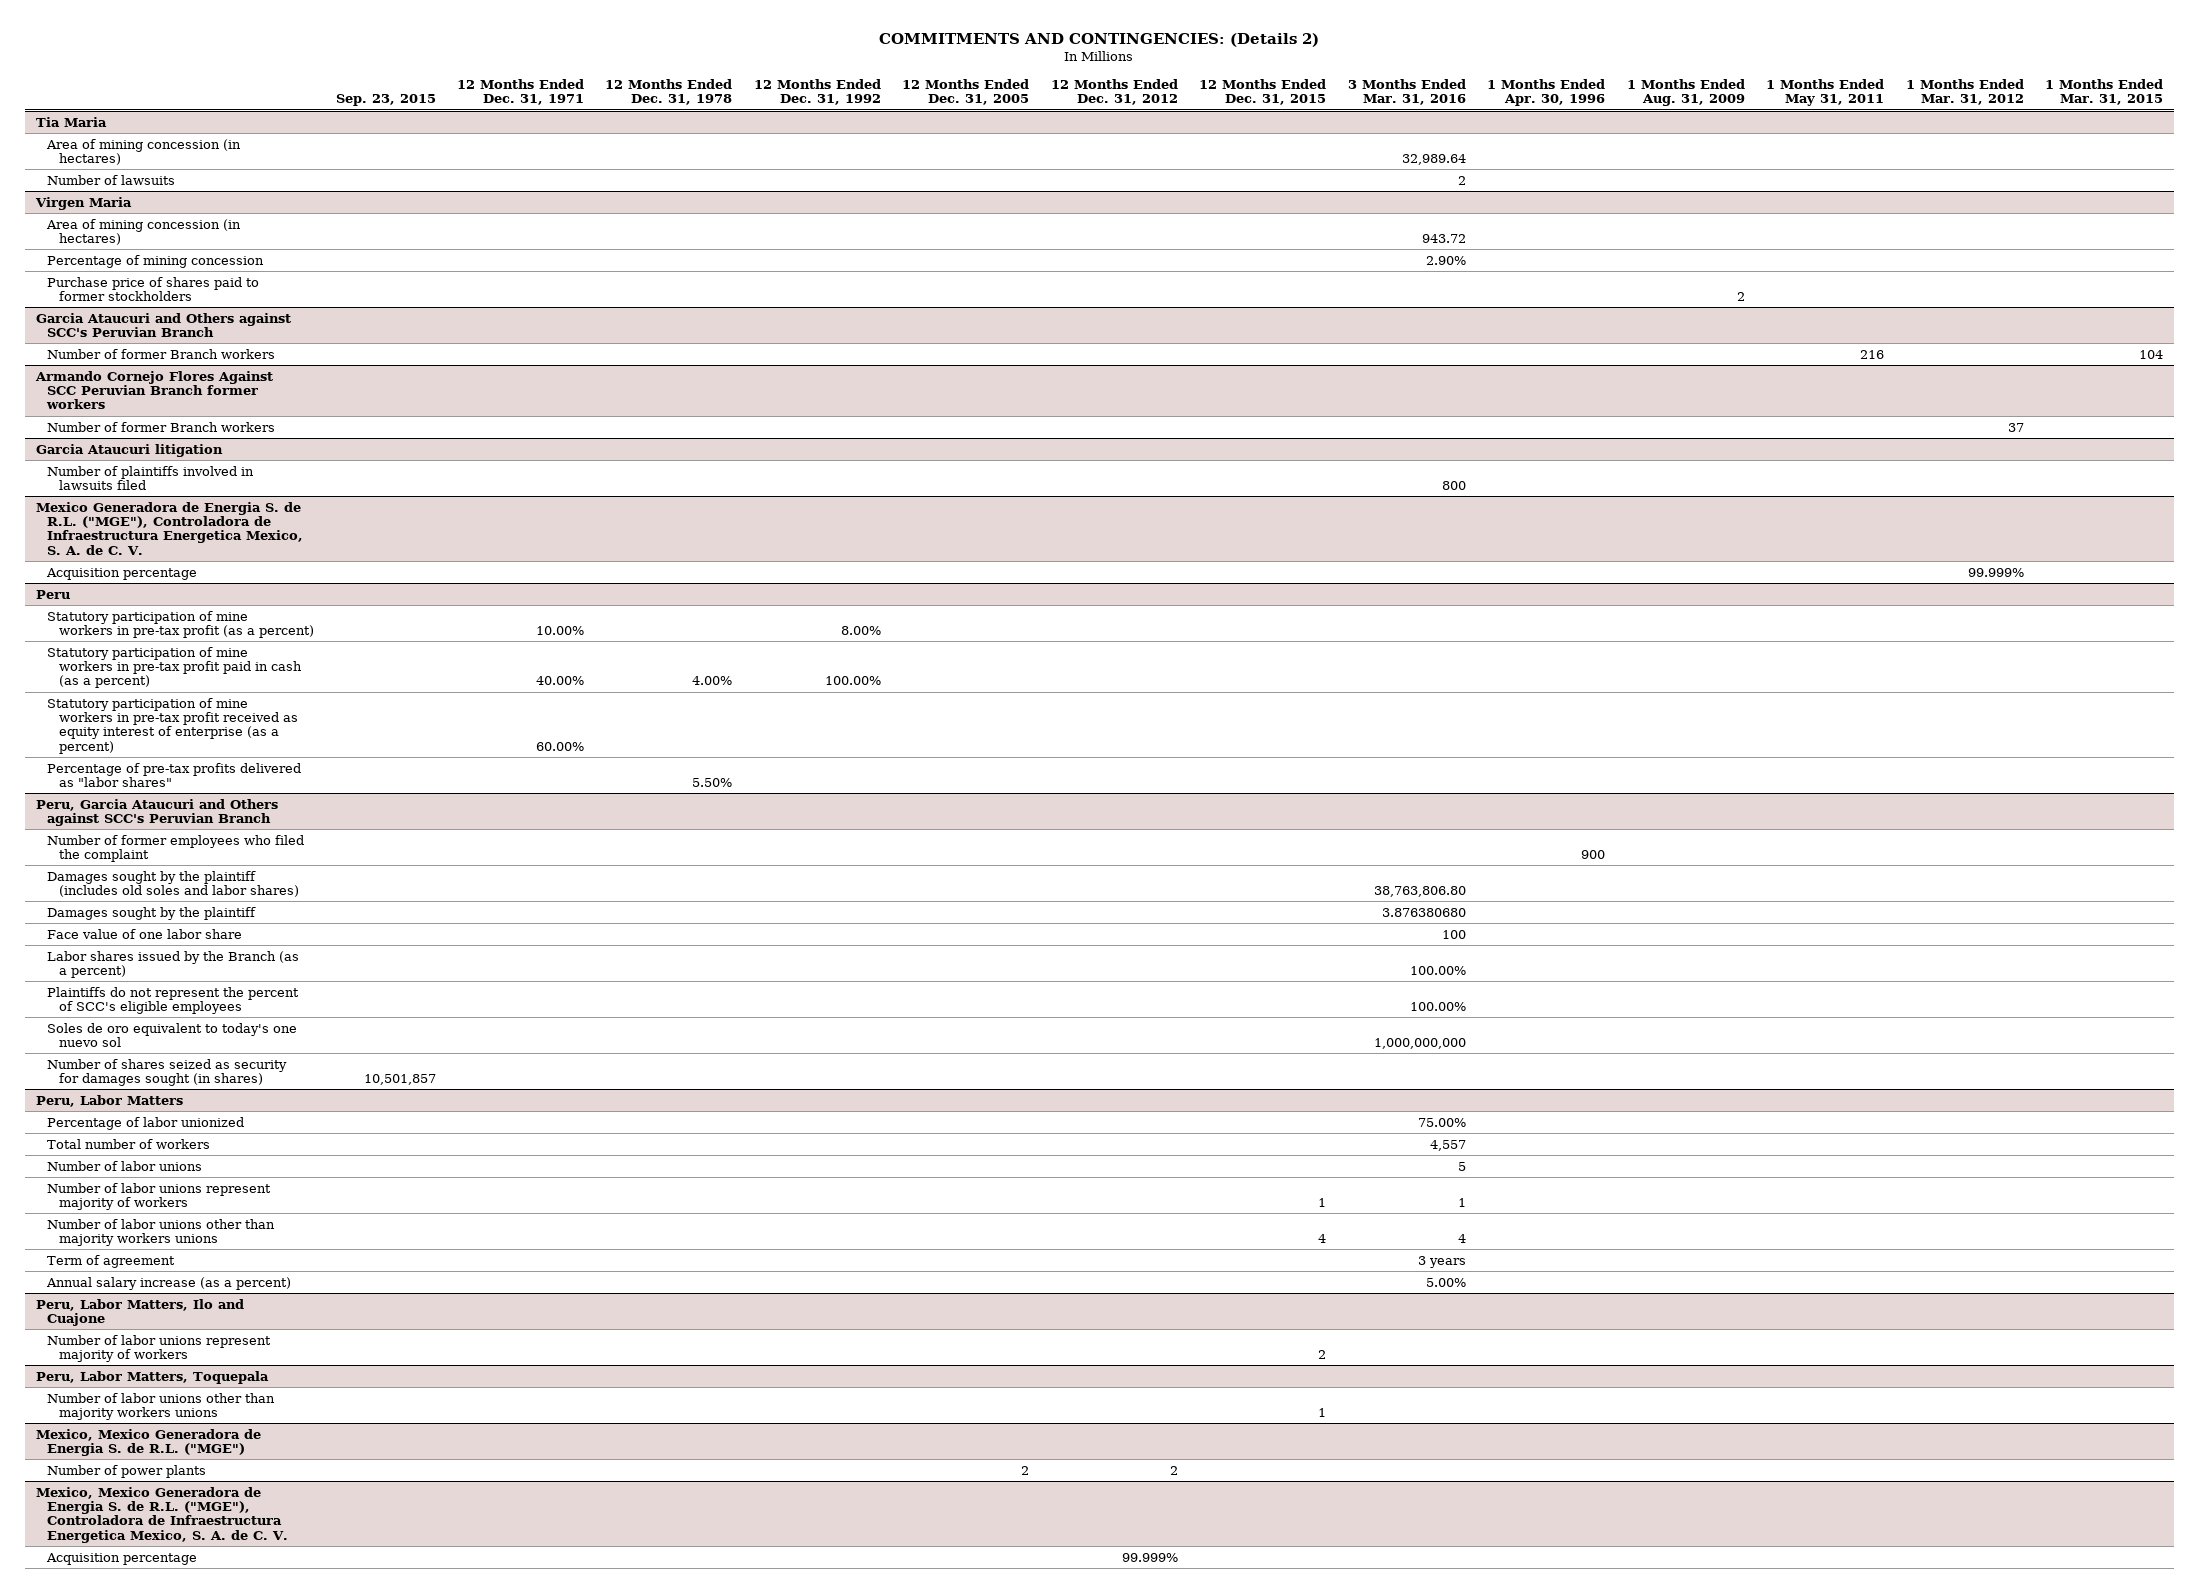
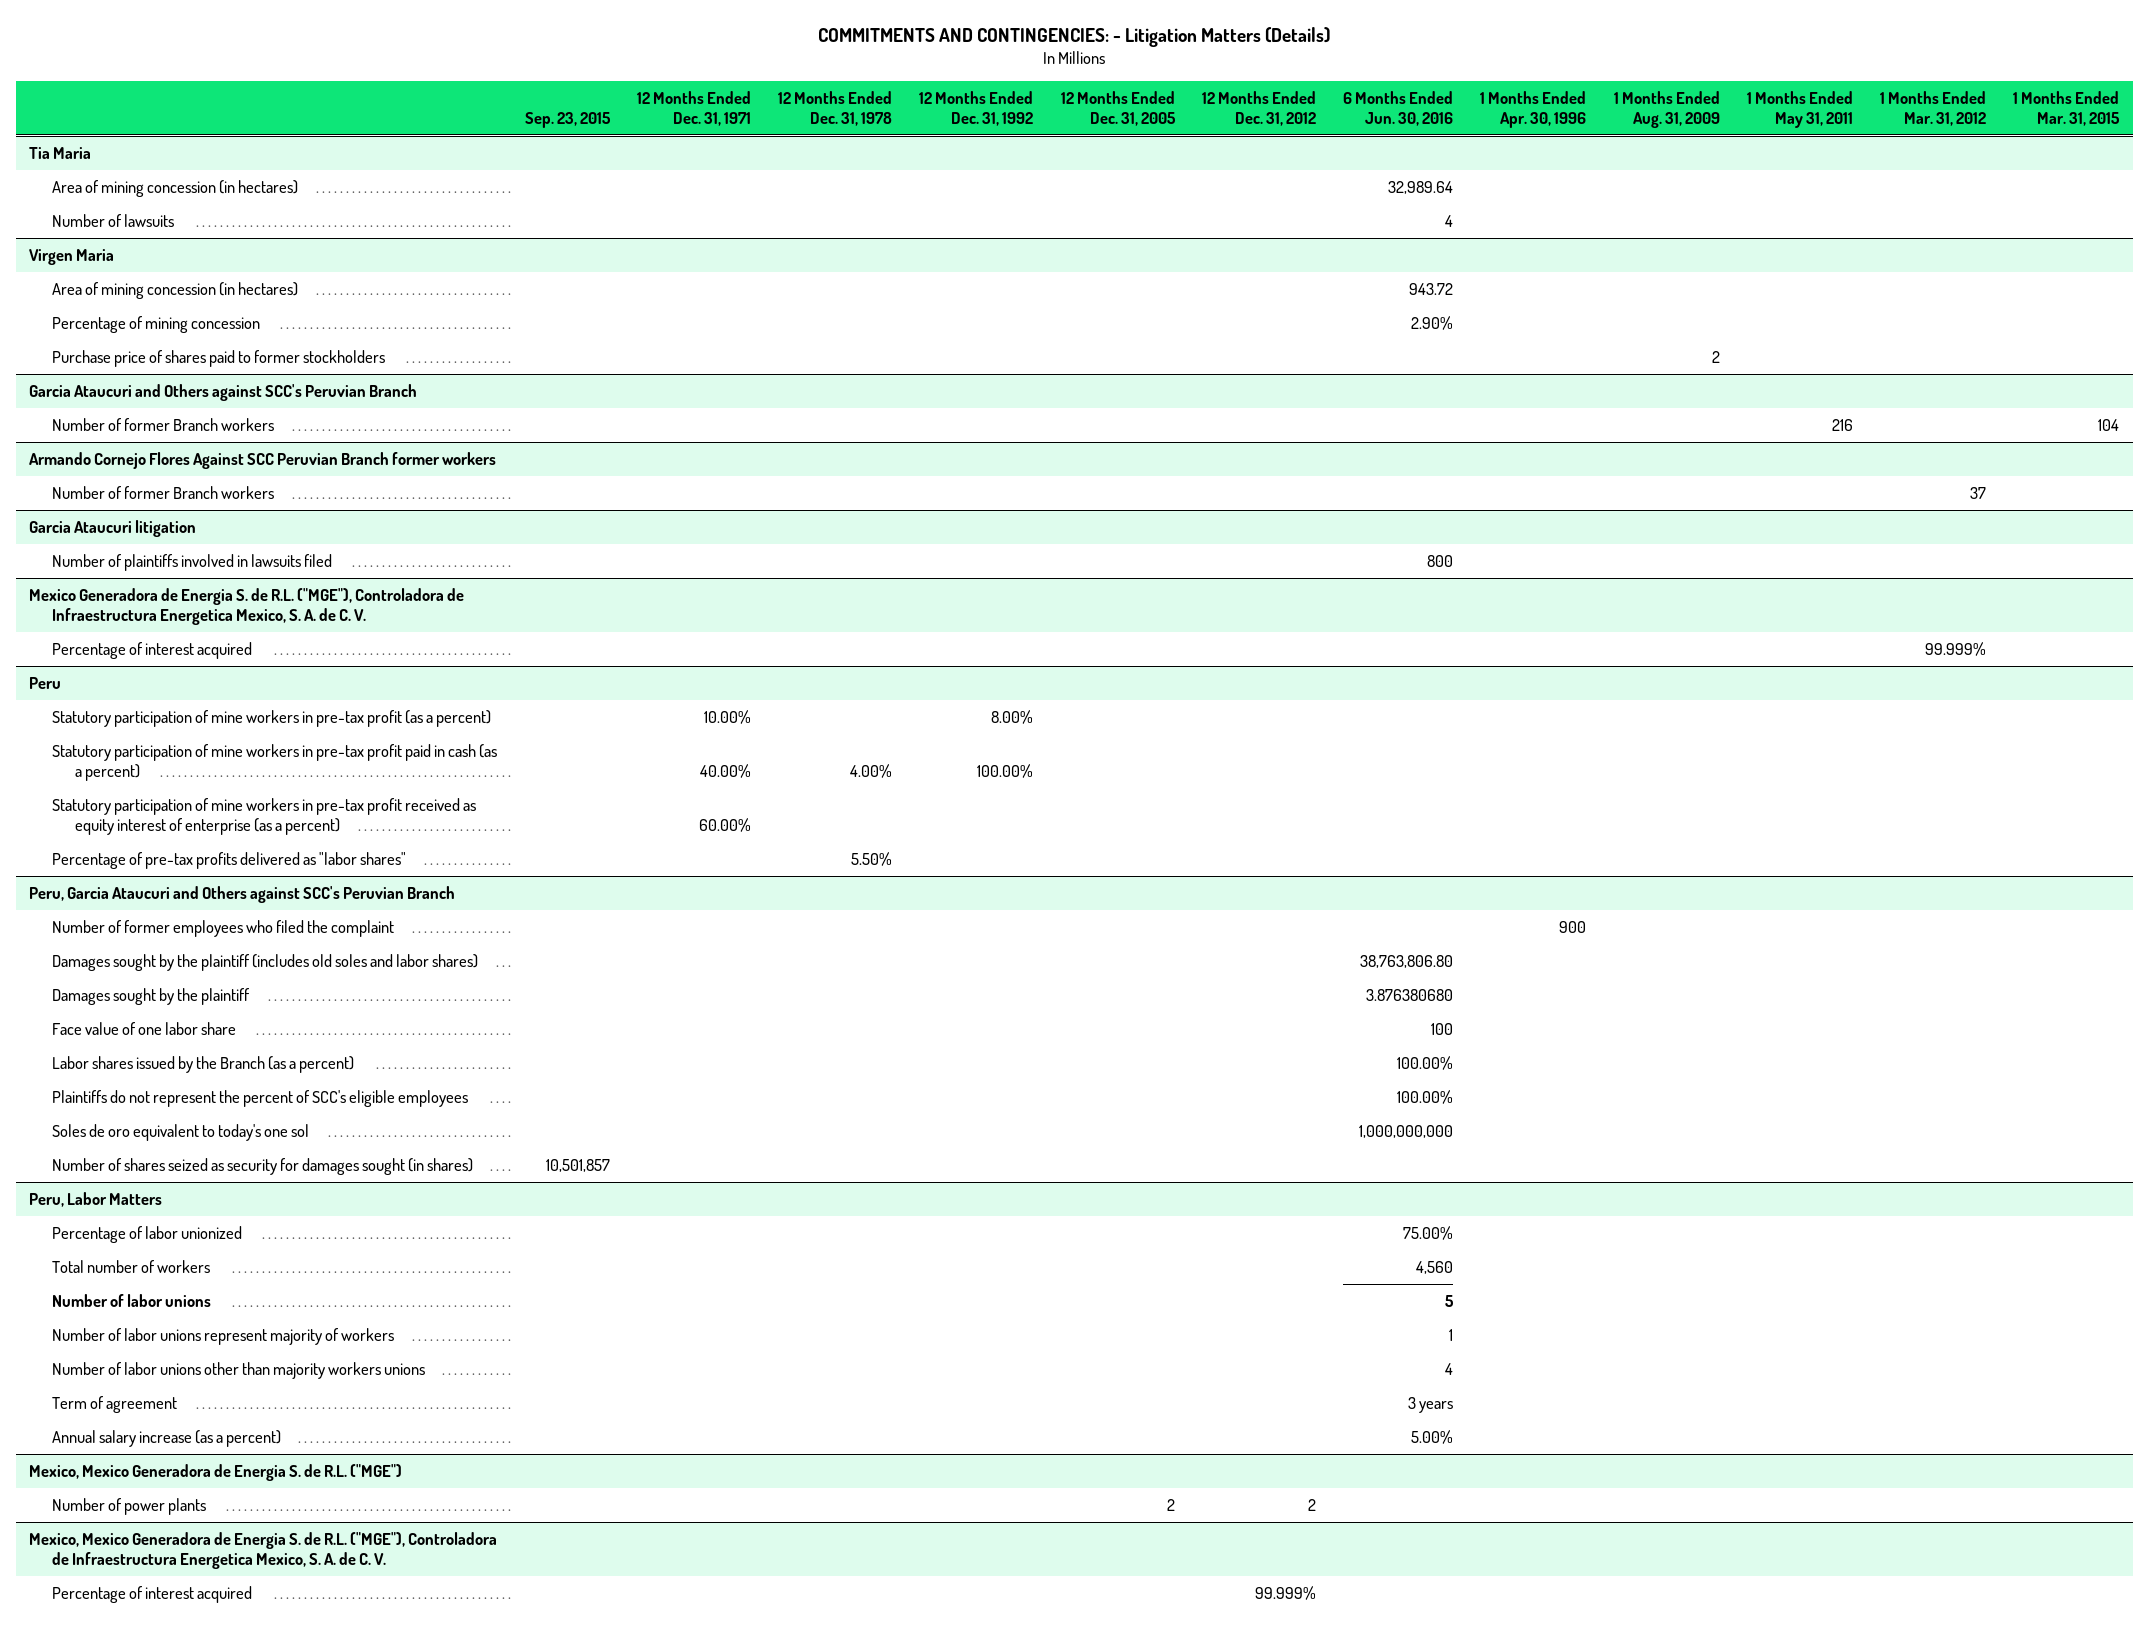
[879,33,1320,48] COMMITMENTS AND CONTINGENCIES: (Details 2) -> [818,26,1331,47] COMMITMENTS AND CONTINGENCIES: - Litigation Matters (Details)
[1199,79,1327,106] 12 Months Ended Dec. 31, 2015 -> none
[1347,79,1466,106] 3 Months Ended Mar. 31, 2016 -> none
none -> [1343,90,1454,126] 6 Months Ended Jun. 30, 2016
[46,567,198,580] Acquisition percentage -> [52,641,253,659] Percentage of interest acquired
[47,1022,298,1047] Soles de oro equivalent to today's one nuevo sol -> [52,1123,310,1141] Soles de oro equivalent to today's one sol
[35,1298,244,1326] Peru, Labor Matters, Ilo and Cuajone -> none
[47,1334,272,1362] Number of labor unions represent majority of workers -> none
[35,1370,269,1384] Peru, Labor Matters, Toquepala -> none
[47,1392,276,1420] Number of labor unions other than majority workers unions -> none
[46,1552,198,1565] Acquisition percentage -> [52,1585,253,1603] Percentage of interest acquired

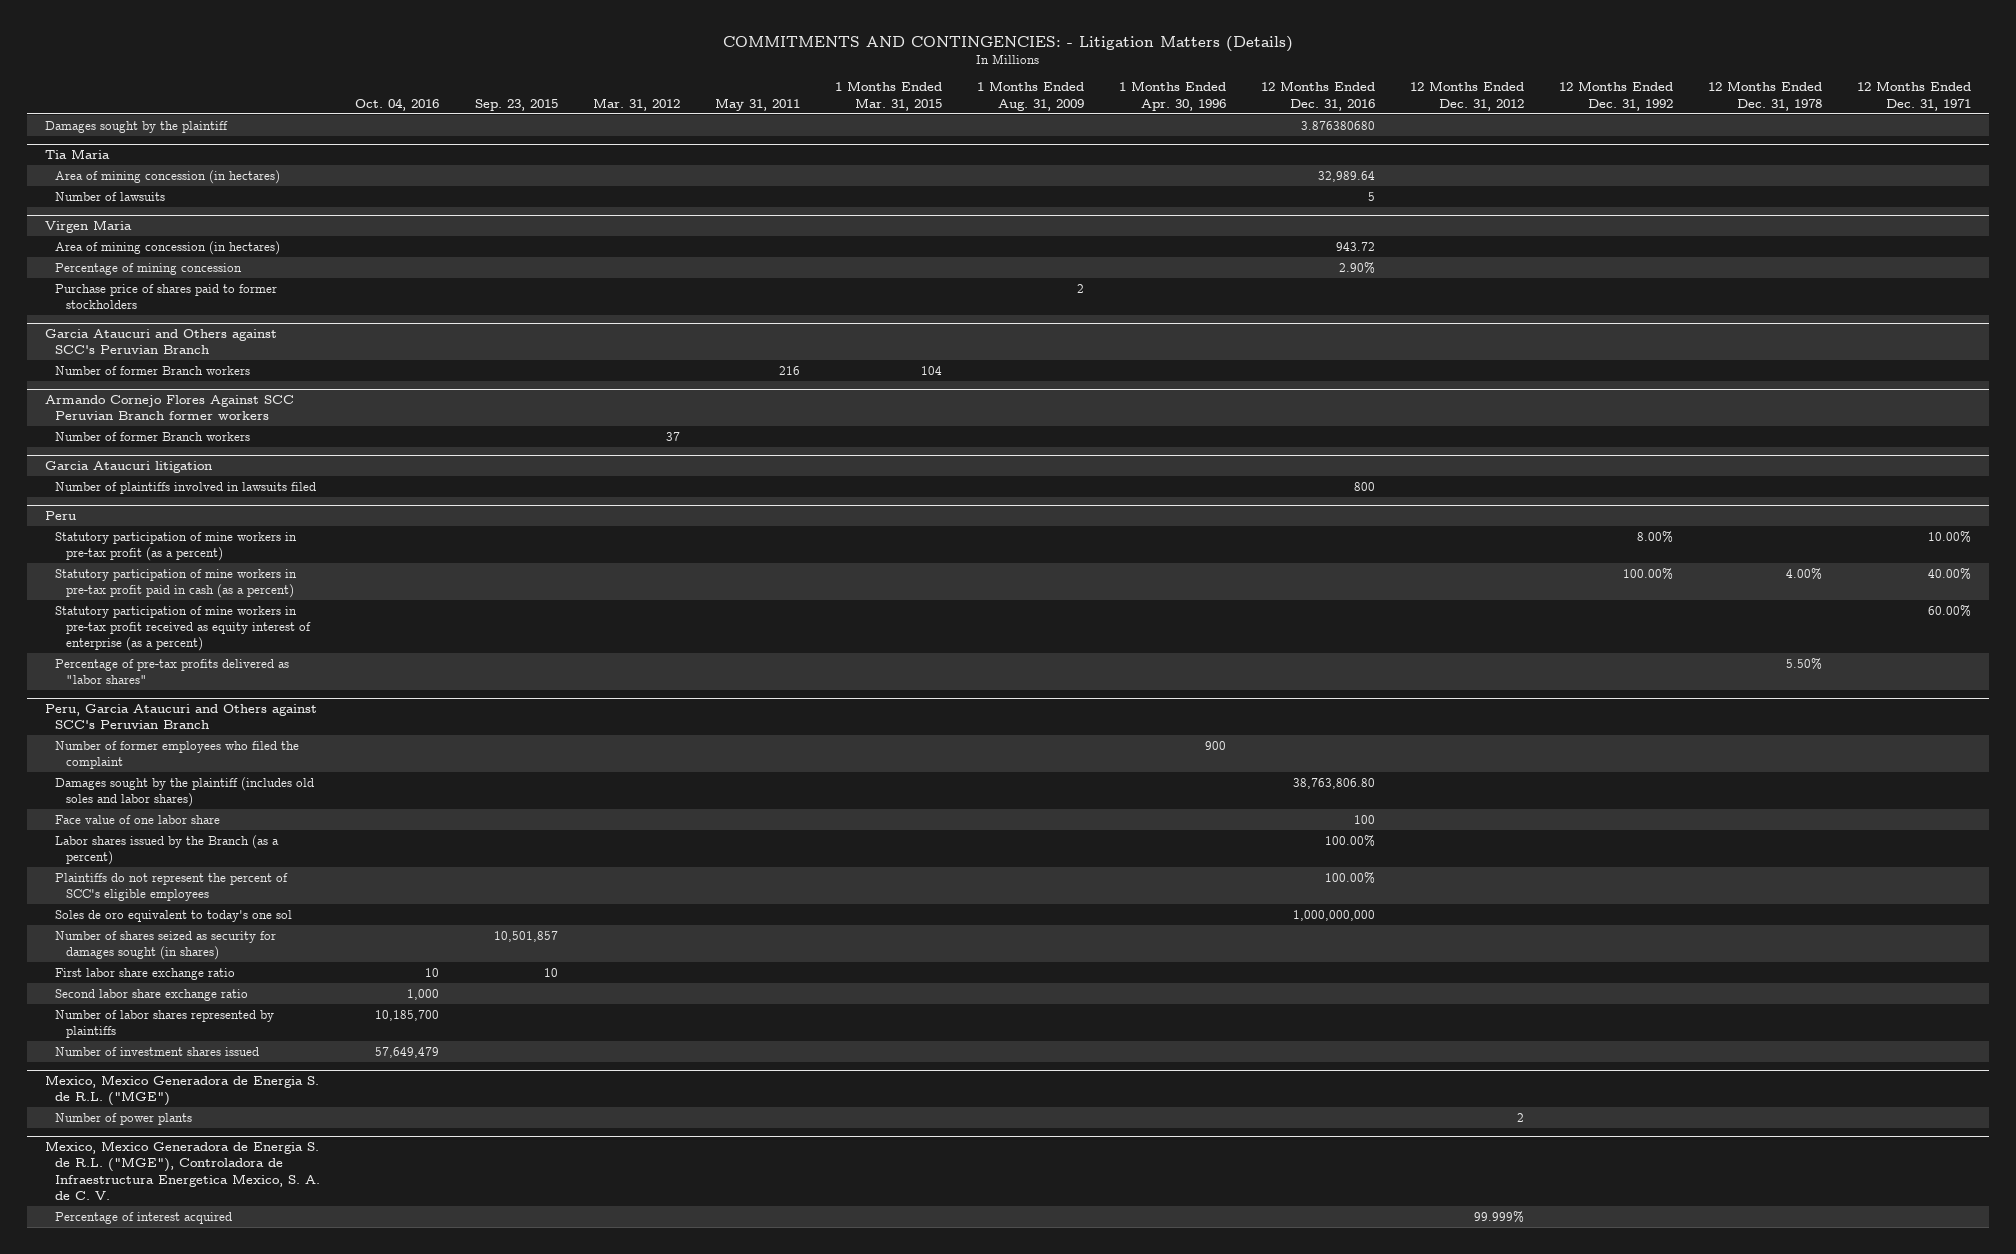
[1060,90,1176,126] 12 Months Ended Dec. 31, 2005 -> none
[1343,90,1454,126] 6 Months Ended Jun. 30, 2016 -> none
[1746,90,1853,128] 1 Months Ended May 31, 2011 -> none
[1880,90,1987,126] 1 Months Ended Mar. 31, 2012 -> none
none -> [355,97,440,111] Oct. 04, 2016
none -> [592,97,680,111] Mar. 31, 2012
none -> [714,97,800,111] May 31, 2011
none -> [1260,81,1375,111] 12 Months Ended Dec. 31, 2016
none -> [44,120,228,133] Damages sought by the plaintiff
[29,587,465,626] Mexico Generadora de Energia S. de R.L. ("MGE"), Controladora de Infraestructura Energetica Mexico, S. A. de C. V. -> none
[52,641,253,659] Percentage of interest acquired -> none
[52,987,251,1005] Damages sought by the plaintiff -> none
[29,1191,163,1207] Peru, Labor Matters -> none
[52,1225,243,1243] Percentage of labor unionized -> none
[52,1259,211,1273] Total number of workers -> none
[52,1293,212,1307] Number of labor unions -> none
[52,1327,395,1345] Number of labor unions represent majority of workers -> none
[52,1361,426,1379] Number of labor unions other than majority workers unions -> none
[52,1395,178,1413] Term of agreement -> none
[52,1429,282,1447] Annual salary increase (as a percent) -> none
none -> [55,967,236,980] First labor share exchange ratio
none -> [55,988,249,1001] Second labor share exchange ratio
none -> [55,1009,275,1039] Number of labor shares represented by plaintiffs
none -> [55,1046,260,1056] Number of investment shares issued

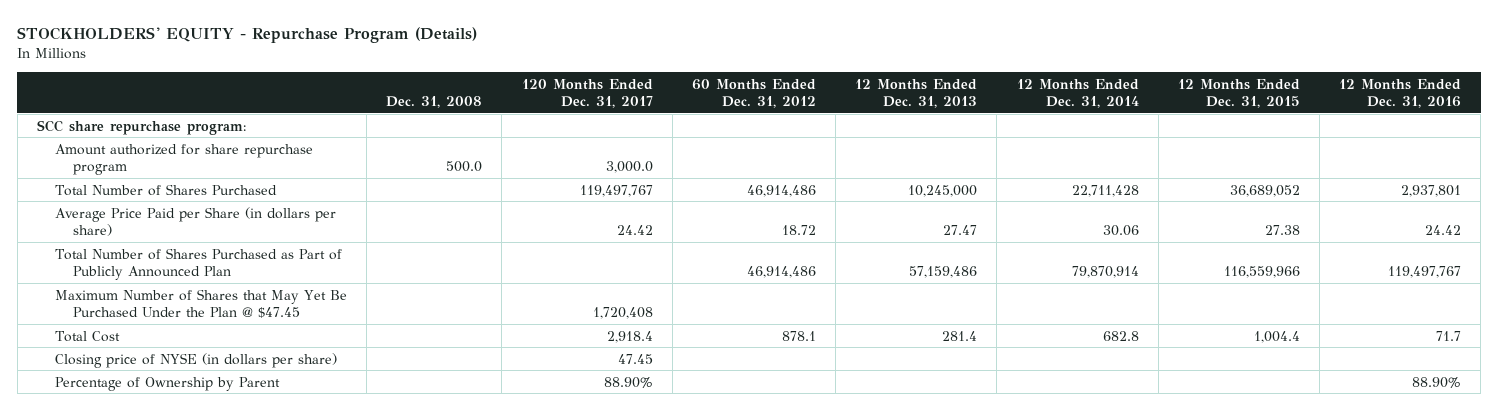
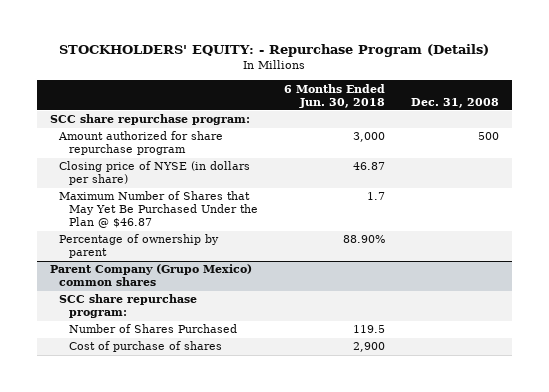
[17,27,478,44] STOCKHOLDERS' EQUITY - Repurchase Program (Details) -> [59,44,490,58] STOCKHOLDERS' EQUITY: - Repurchase Program (Details)
[521,78,653,108] 120 Months Ended Dec. 31, 2017 -> none
[691,78,816,108] 60 Months Ended Dec. 31, 2012 -> none
[855,78,978,108] 12 Months Ended Dec. 31, 2013 -> none
[1016,78,1139,108] 12 Months Ended Dec. 31, 2014 -> none
[1177,78,1300,108] 12 Months Ended Dec. 31, 2015 -> none
[1339,78,1462,108] 12 Months Ended Dec. 31, 2016 -> none
none -> [283,83,385,108] 6 Months Ended Jun. 30, 2018
[54,183,277,196] Total Number of Shares Purchased -> none
[54,206,336,236] Average Price Paid per Share (in dollars per share) -> none
[54,247,342,280] Total Number of Shares Purchased as Part of Publicly Announced Plan -> none
[54,288,347,318] Maximum Number of Shares that May Yet Be Purchased Under the Plan @ $47.45 -> none
[54,330,120,342] Total Cost -> none
[446,160,483,172] 500.0 -> [477,132,499,141] 500
none -> [59,191,258,229] Maximum Number of Shares that May Yet Be Purchased Under the Plan @ $46.87
[54,376,280,391] Percentage of Ownership by Parent -> [59,234,220,259] Percentage of ownership by parent
none -> [50,264,253,287] Parent Company (Grupo Mexico) common shares
none -> [59,294,198,319] SCC share repurchase program:
none -> [68,324,237,334] Number of Shares Purchased
none -> [68,341,222,353] Cost of purchase of shares

